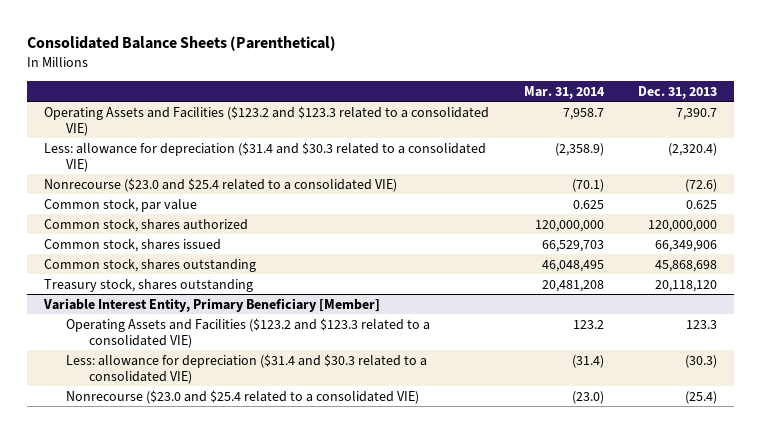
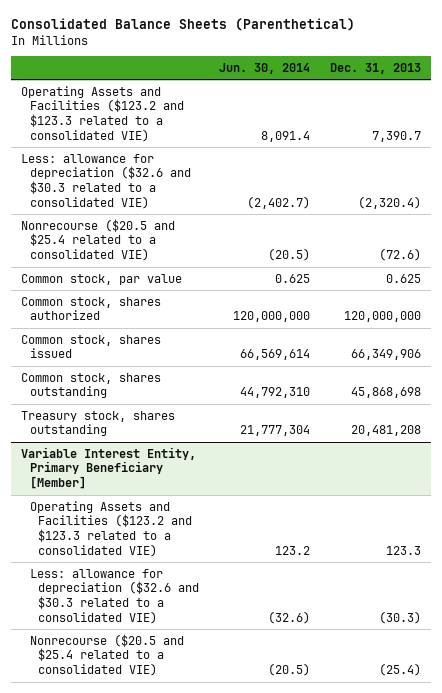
[523,85,605,99] Mar. 31, 2014 -> none
none -> [218,62,310,74] Jun. 30, 2014
[44,141,487,172] Less: allowance for depreciation ($31.4 and $30.3 related to a consolidated VIE) -> [21,153,191,209] Less: allowance for depreciation ($32.6 and $30.3 related to a consolidated VIE)
[44,177,398,192] Nonrecourse ($23.0 and $25.4 related to a consolidated VIE) -> [21,218,176,262] Nonrecourse ($20.5 and $25.4 related to a consolidated VIE)
[655,279,718,292] 20,118,120 -> [350,425,421,437] 20,481,208
[66,353,428,384] Less: allowance for depreciation ($31.4 and $30.3 related to a consolidated VIE) -> [29,568,199,624] Less: allowance for depreciation ($32.6 and $30.3 related to a consolidated VIE)
[66,389,420,404] Nonrecourse ($23.0 and $25.4 related to a consolidated VIE) -> [29,633,184,677] Nonrecourse ($20.5 and $25.4 related to a consolidated VIE)

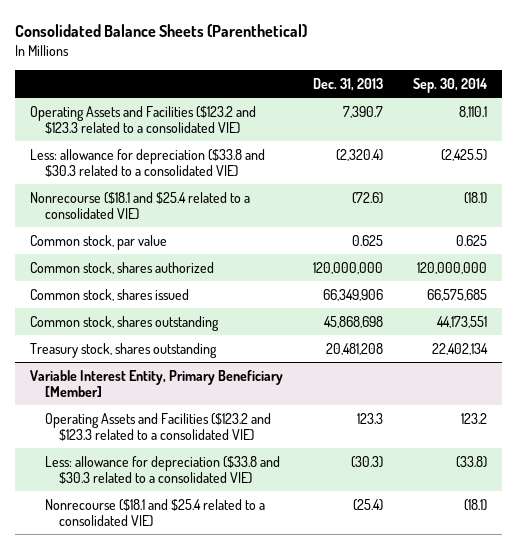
[218,62,310,74] Jun. 30, 2014 -> none
none -> [413,78,489,94] Sep. 30, 2014
[21,153,191,209] Less: allowance for depreciation ($32.6 and $30.3 related to a consolidated VIE) -> [30,148,266,178] Less: allowance for depreciation ($33.8 and $30.3 related to a consolidated VIE)
[21,218,176,262] Nonrecourse ($20.5 and $25.4 related to a consolidated VIE) -> [30,191,251,221] Nonrecourse ($18.1 and $25.4 related to a consolidated VIE)
[29,568,199,624] Less: allowance for depreciation ($32.6 and $30.3 related to a consolidated VIE) -> [44,455,280,485] Less: allowance for depreciation ($33.8 and $30.3 related to a consolidated VIE)
[29,633,184,677] Nonrecourse ($20.5 and $25.4 related to a consolidated VIE) -> [44,498,265,528] Nonrecourse ($18.1 and $25.4 related to a consolidated VIE)

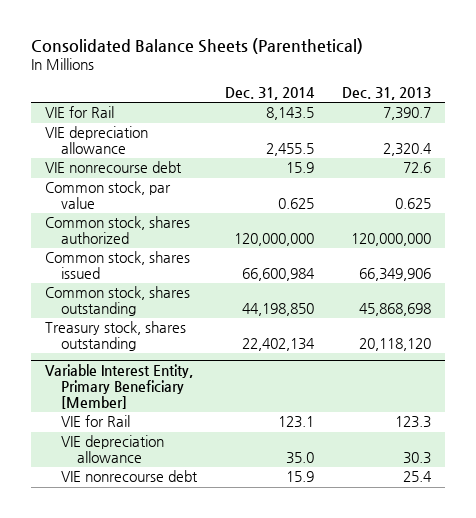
[413,78,489,94] Sep. 30, 2014 -> none
none -> [225,86,316,100] Dec. 31, 2014
[30,191,251,221] Nonrecourse ($18.1 and $25.4 related to a consolidated VIE) -> none
[30,105,257,135] Operating Assets and Facilities ($123.2 and $123.3 related to a consolidated VIE) -> [44,106,114,119] VIE for Rail
[30,148,266,178] Less: allowance for depreciation ($33.8 and $30.3 related to a consolidated VIE) -> [44,126,148,155] VIE depreciation allowance
[336,148,384,161] (2,320.4) -> [383,143,433,157] 2,320.4
none -> [44,161,182,174] VIE nonrecourse debt
[326,342,384,355] 20,481,208 -> [359,338,432,352] 20,118,120
[44,498,265,528] Nonrecourse ($18.1 and $25.4 related to a consolidated VIE) -> none
[44,412,271,442] Operating Assets and Facilities ($123.2 and $123.3 related to a consolidated VIE) -> [60,415,130,428] VIE for Rail
[44,455,280,485] Less: allowance for depreciation ($33.8 and $30.3 related to a consolidated VIE) -> [60,435,164,464] VIE depreciation allowance
[351,455,384,468] (30.3) -> [403,452,432,465] 30.3
none -> [60,470,198,483] VIE nonrecourse debt

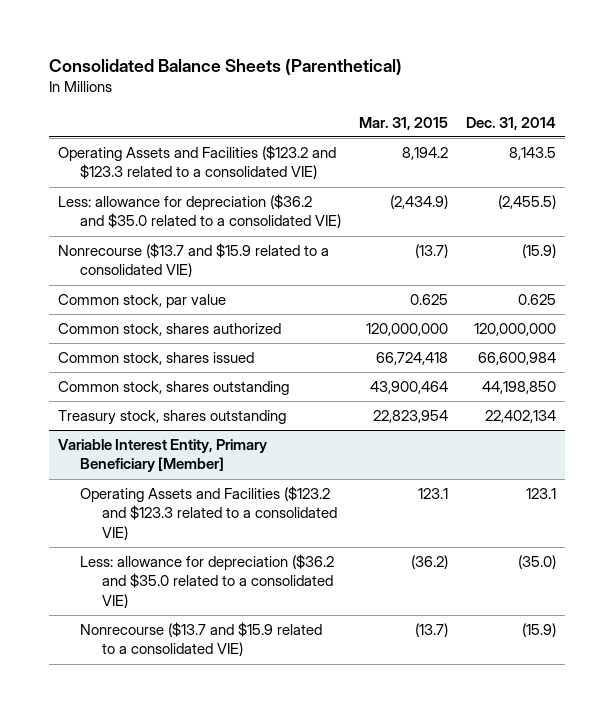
[342,86,432,100] Dec. 31, 2013 -> none
none -> [358,116,448,130] Mar. 31, 2015
[44,161,182,174] VIE nonrecourse debt -> none
[44,106,114,119] VIE for Rail -> [57,145,336,180] Operating Assets and Facilities ($123.2 and $123.3 related to a consolidated VIE)
[44,126,148,155] VIE depreciation allowance -> [57,194,341,229] Less: allowance for depreciation ($36.2 and $35.0 related to a consolidated VIE)
[266,143,315,157] 2,455.5 -> [497,195,556,210] (2,455.5)
none -> [57,243,329,278] Nonrecourse ($13.7 and $15.9 related to a consolidated VIE)
[60,470,198,483] VIE nonrecourse debt -> none
[60,415,130,428] VIE for Rail -> [79,486,337,540] Operating Assets and Facilities ($123.2 and $123.3 related to a consolidated VIE)
[60,435,164,464] VIE depreciation allowance -> [79,554,334,608] Less: allowance for depreciation ($36.2 and $35.0 related to a consolidated VIE)
[286,452,315,465] 35.0 -> [517,555,556,570] (35.0)
none -> [79,622,322,657] Nonrecourse ($13.7 and $15.9 related to a consolidated VIE)

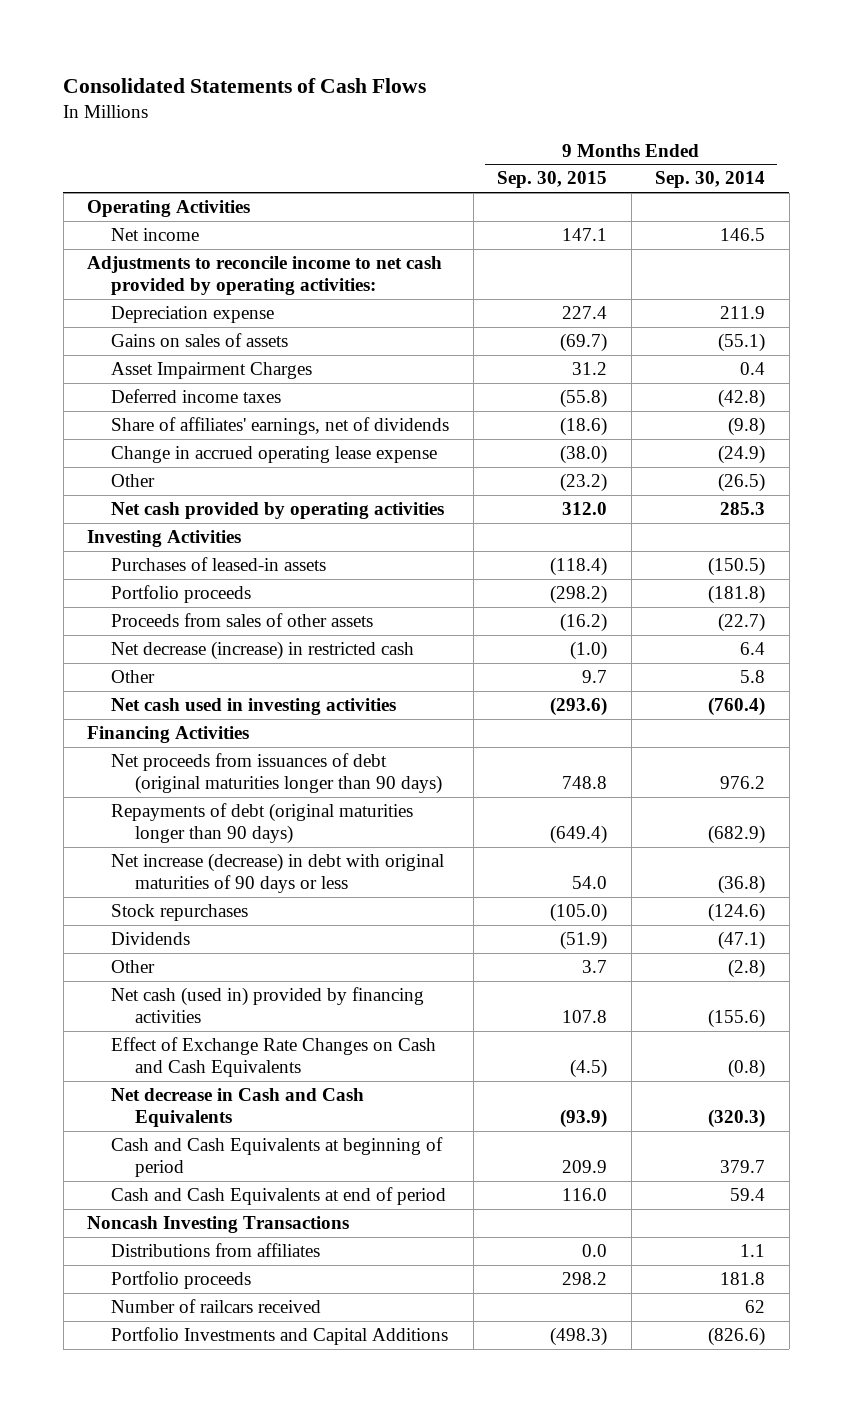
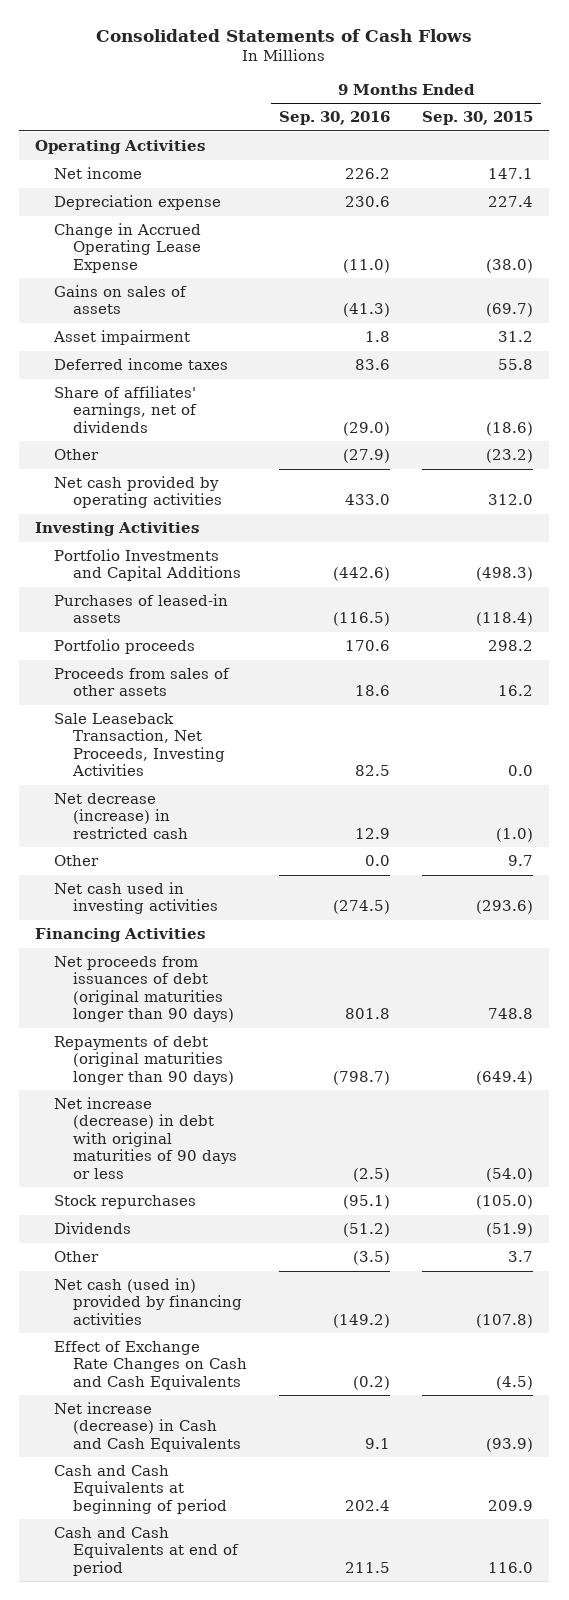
[655,171,766,189] Sep. 30, 2014 -> none
none -> [279,111,391,126] Sep. 30, 2016
[87,255,443,296] Adjustments to reconcile income to net cash provided by operating activities: -> none
none -> [54,223,202,273] Change in Accrued Operating Lease Expense
[111,361,313,379] Asset Impairment Charges -> [53,330,191,346] Asset impairment
[560,388,608,408] (55.8) -> [498,359,534,371] 55.8
[111,445,438,463] Change in accrued operating lease expense -> none
[111,1326,449,1345] Portfolio Investments and Capital Additions -> [54,549,242,582] Portfolio Investments and Capital Additions
[111,584,252,603] Portfolio proceeds -> none
[111,1270,252,1289] Portfolio proceeds -> [54,639,196,655] Portfolio proceeds
[560,612,608,632] (16.2) -> [498,685,534,697] 16.2
none -> [54,713,226,777] Sale Leaseback Transaction, Net Proceeds, Investing Activities
[572,876,608,890] 54.0 -> [486,1167,534,1182] (54.0)
[562,1010,608,1024] 107.8 -> [476,1313,534,1328] (107.8)
[111,1087,365,1128] Net decrease in Cash and Cash Equivalents -> [54,1402,242,1452] Net increase (decrease) in Cash and Cash Equivalents
[87,1215,350,1233] Noncash Investing Transactions -> none
[111,1242,321,1257] Distributions from affiliates -> none
[111,1298,322,1313] Number of railcars received -> none

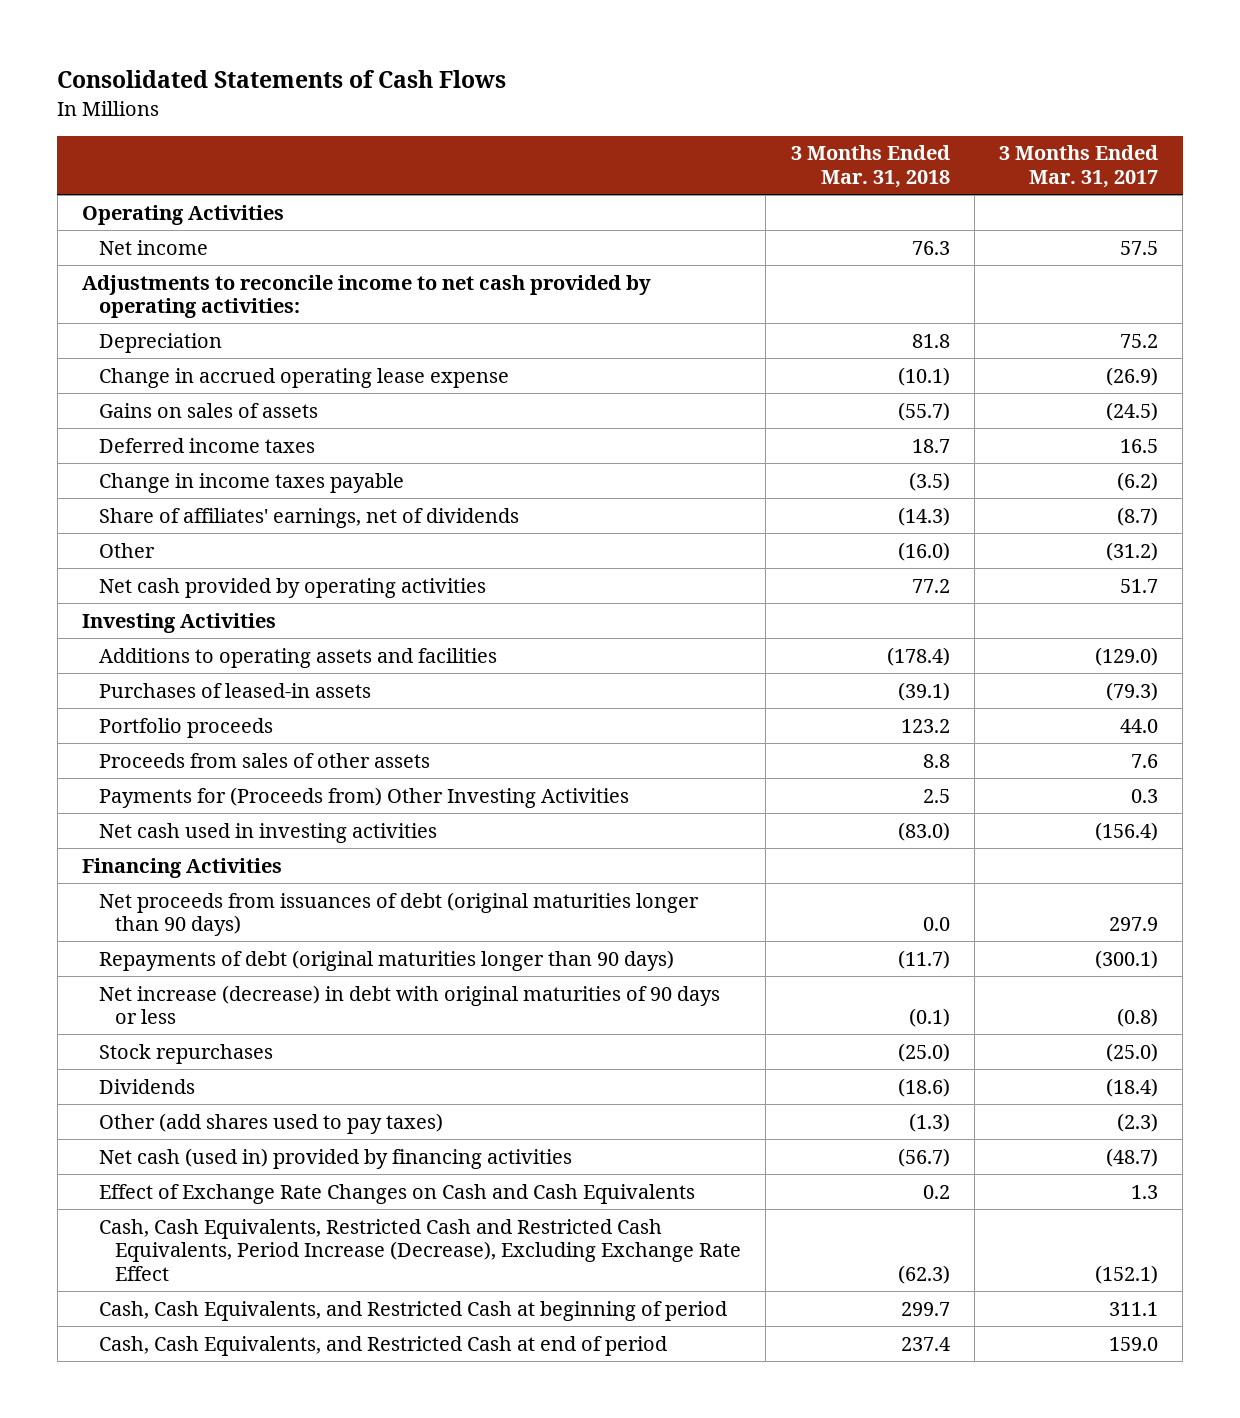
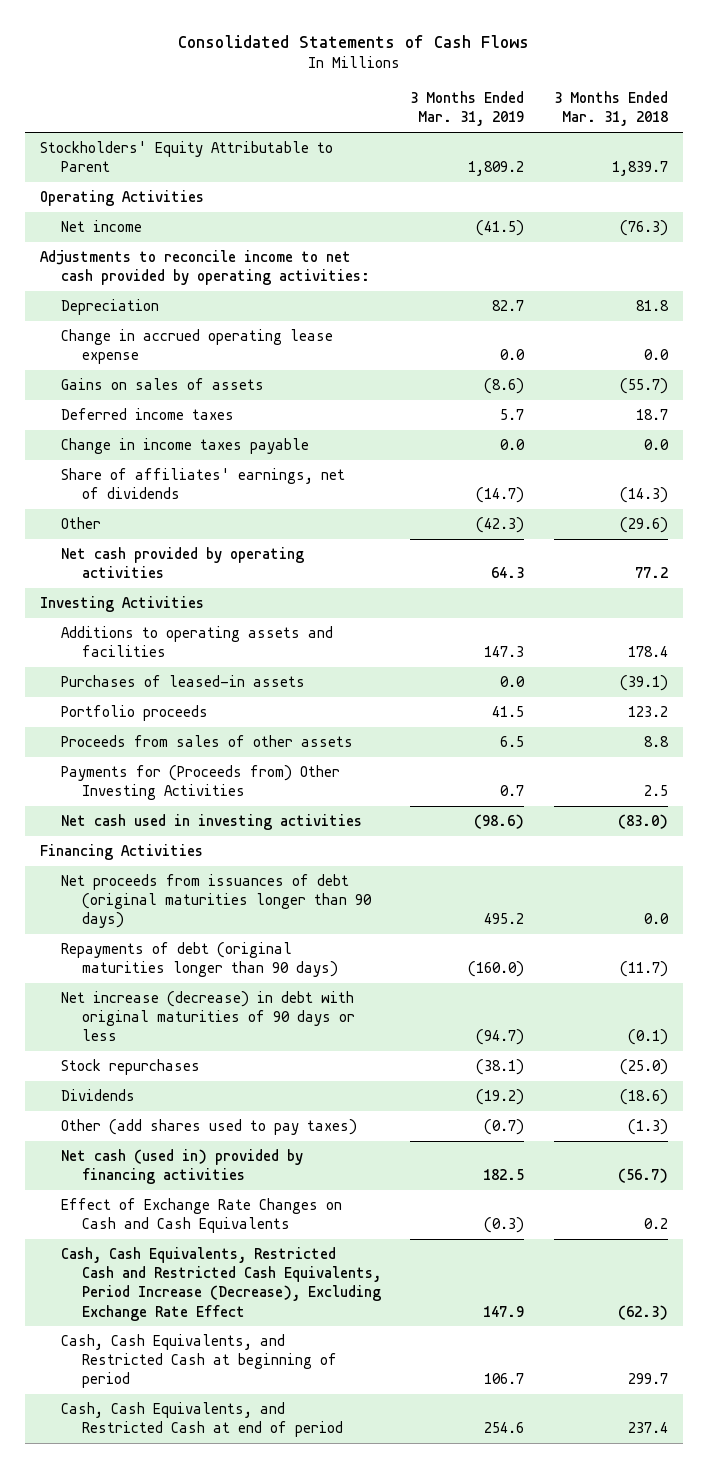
[999,145,1159,189] 3 Months Ended Mar. 31, 2017 -> none
none -> [410,91,525,127] 3 Months Ended Mar. 31, 2019
none -> [39,141,333,173] Stockholders' Equity Attributable to Parent
[911,240,950,255] 76.3 -> [619,220,668,237] (76.3)
[897,366,950,386] (10.1) -> [643,349,669,361] 0.0
[908,471,950,491] (3.5) -> [643,439,669,451] 0.0
[897,541,950,561] (16.0) -> [619,517,668,534] (29.6)
[886,646,950,666] (178.4) -> [627,646,668,658] 178.4

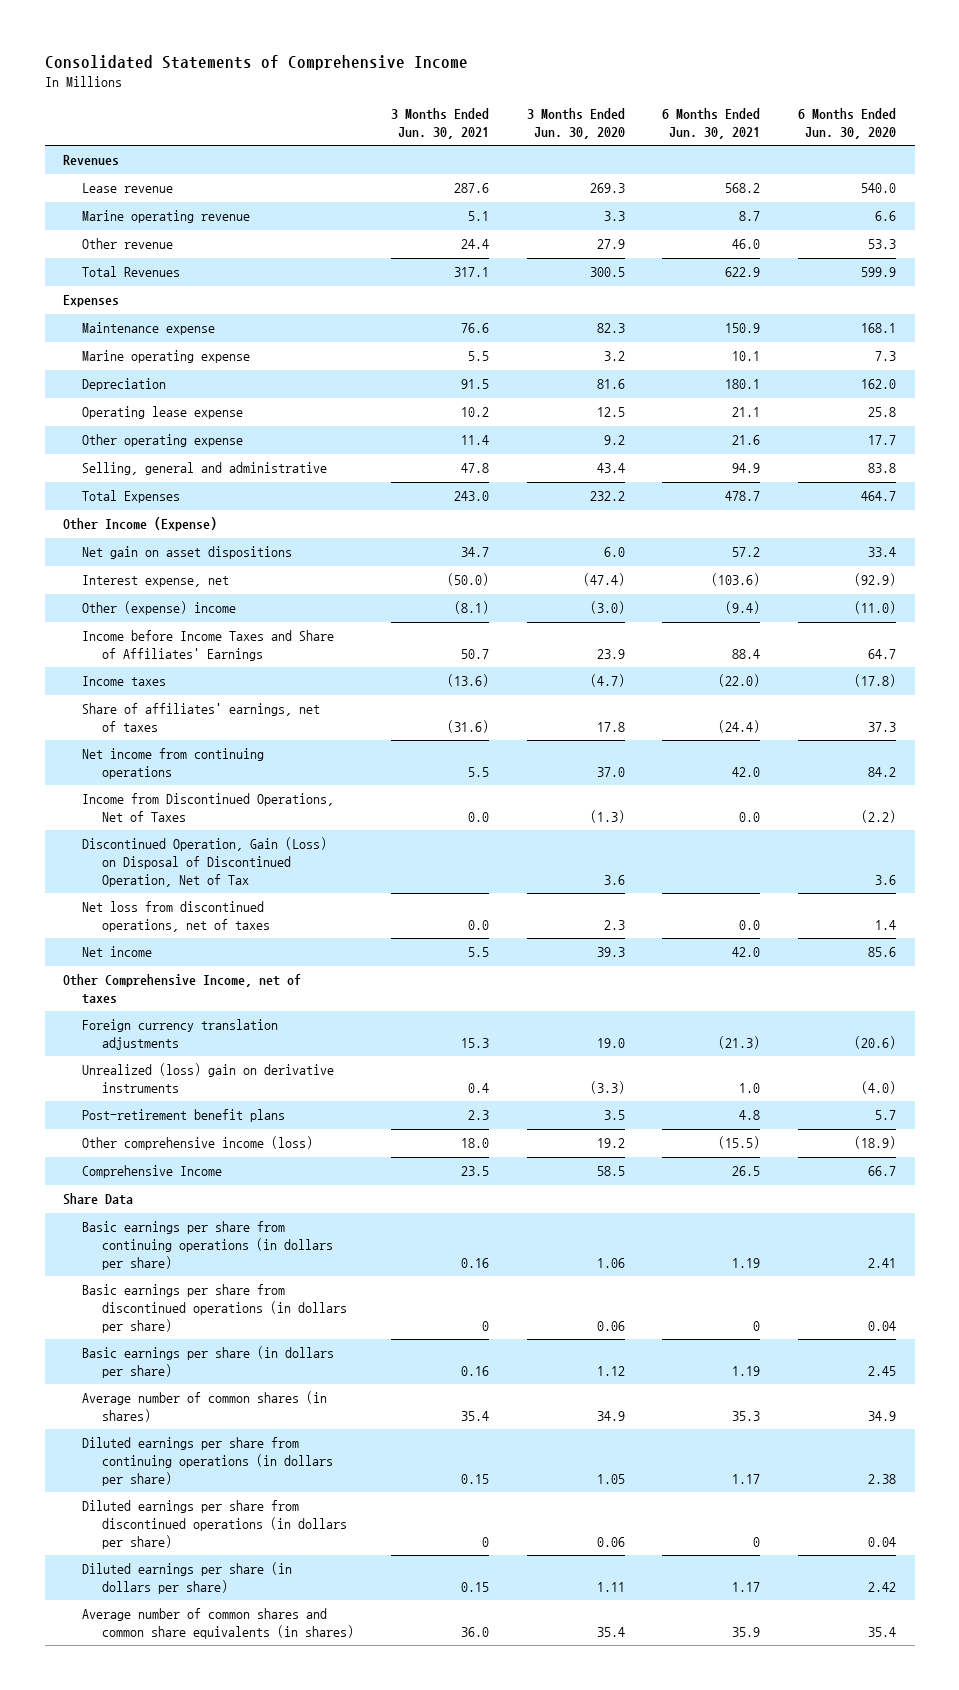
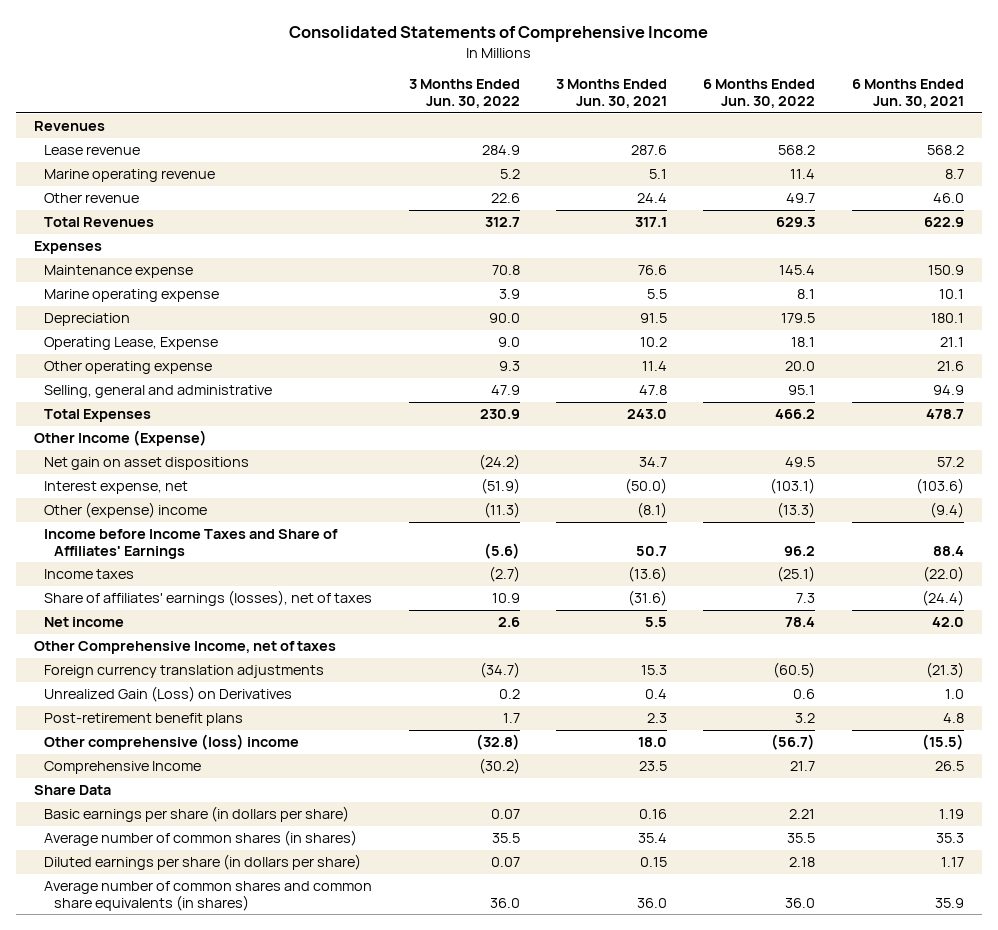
[526,108,625,140] 3 Months Ended Jun. 30, 2020 -> none
[797,108,896,140] 6 Months Ended Jun. 30, 2020 -> none
none -> [408,79,520,108] 3 Months Ended Jun. 30, 2022
none -> [703,79,816,108] 6 Months Ended Jun. 30, 2022
[82,406,244,420] Operating lease expense -> [44,337,219,351] Operating Lease, Expense
[82,748,265,780] Net income from continuing operations -> none
[82,793,335,823] Income from Discontinued Operations, Net of Taxes -> none
[82,837,328,887] Discontinued Operation, Gain (Loss) on Disposal of Discontinued Operation, Net of Tax -> none
[82,901,270,933] Net loss from discontinued operations, net of taxes -> none
[82,703,321,733] Share of affiliates' earnings, net of taxes -> [44,590,373,607] Share of affiliates' earnings (losses), net of taxes
[82,1063,335,1094] Unrealized (loss) gain on derivative instruments -> [44,686,293,703] Unrealized Gain (Loss) on Derivatives
[82,1136,314,1151] Other comprehensive income (loss) -> [44,734,300,751] Other comprehensive (loss) income
[82,1221,333,1270] Basic earnings per share from continuing operations (in dollars per share) -> none
[82,1284,347,1333] Basic earnings per share from discontinued operations (in dollars per share) -> none
[82,1437,333,1486] Diluted earnings per share from continuing operations (in dollars per share) -> none
[82,1500,347,1549] Diluted earnings per share from discontinued operations (in dollars per share) -> none

